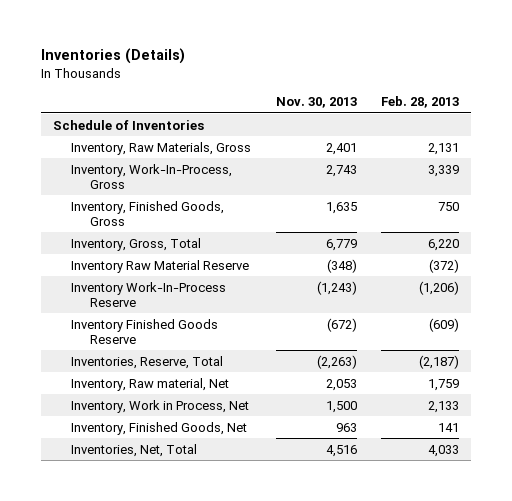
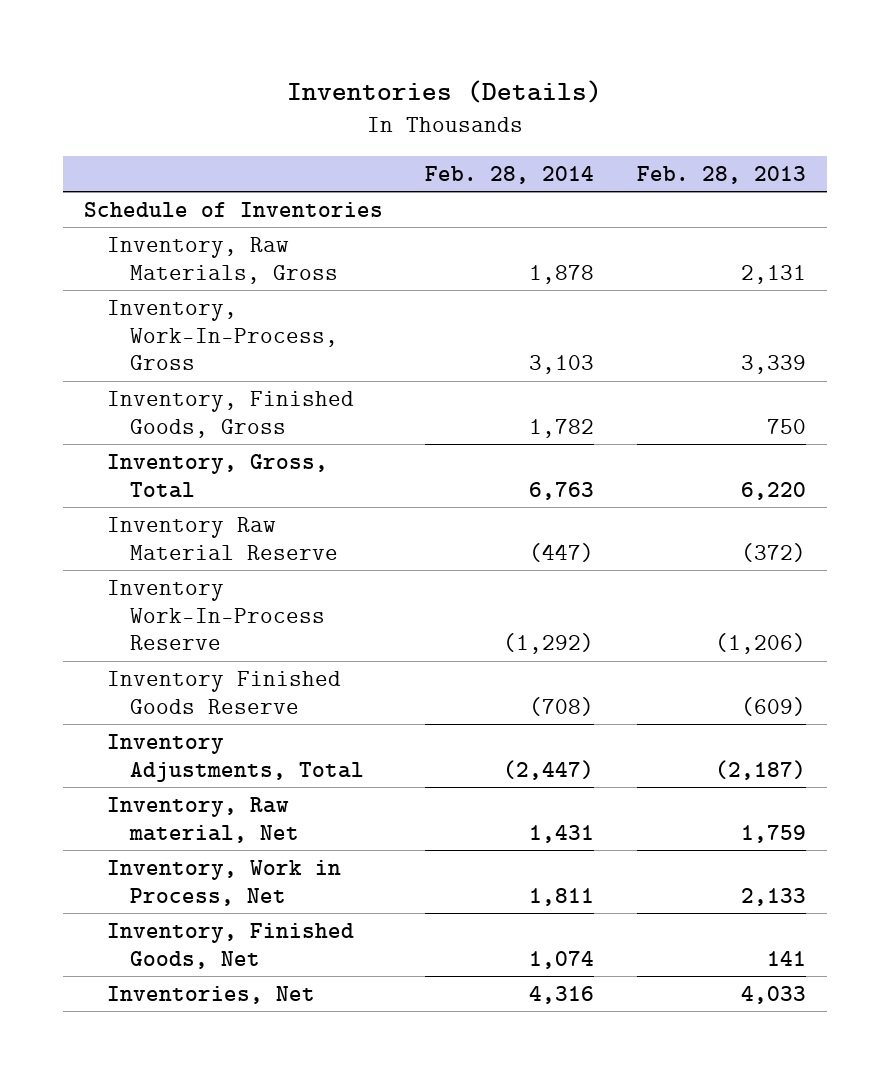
[275,97,357,109] Nov. 30, 2013 -> none
none -> [425,166,595,185] Feb. 28, 2014
[71,355,224,369] Inventories, Reserve, Total -> [106,733,364,782] Inventory Adjustments, Total
[71,443,198,457] Inventories, Net, Total -> [106,985,315,1004] Inventories, Net

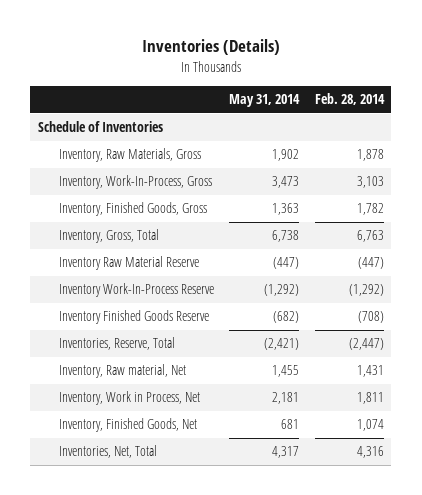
[636,166,806,185] Feb. 28, 2013 -> none
none -> [229,94,301,108] May 31, 2014
[106,733,364,782] Inventory Adjustments, Total -> [58,337,175,351] Inventories, Reserve, Total
[106,985,315,1004] Inventories, Net -> [58,445,157,459] Inventories, Net, Total

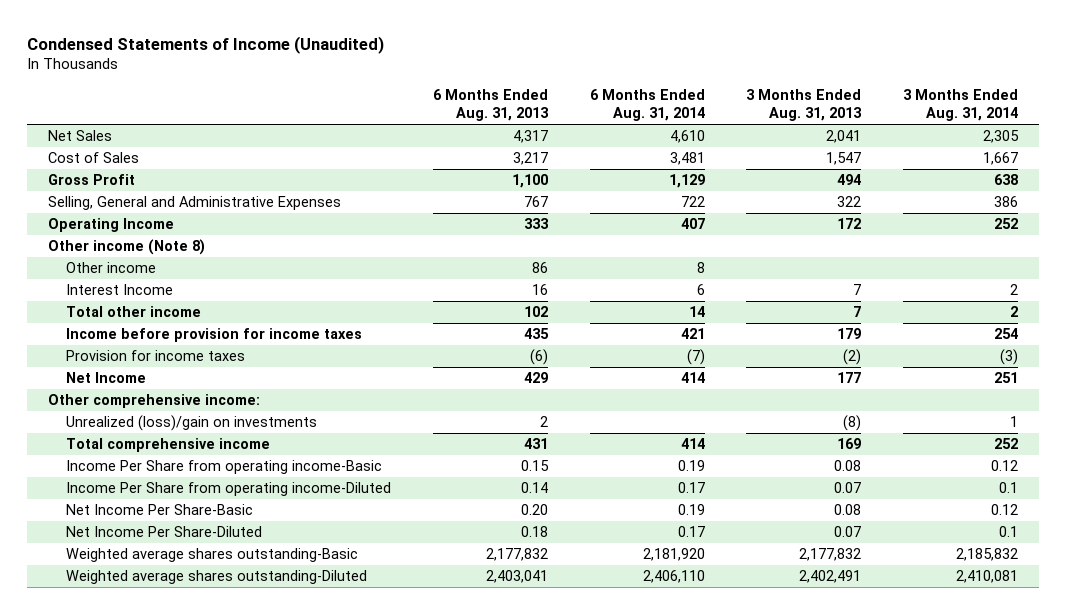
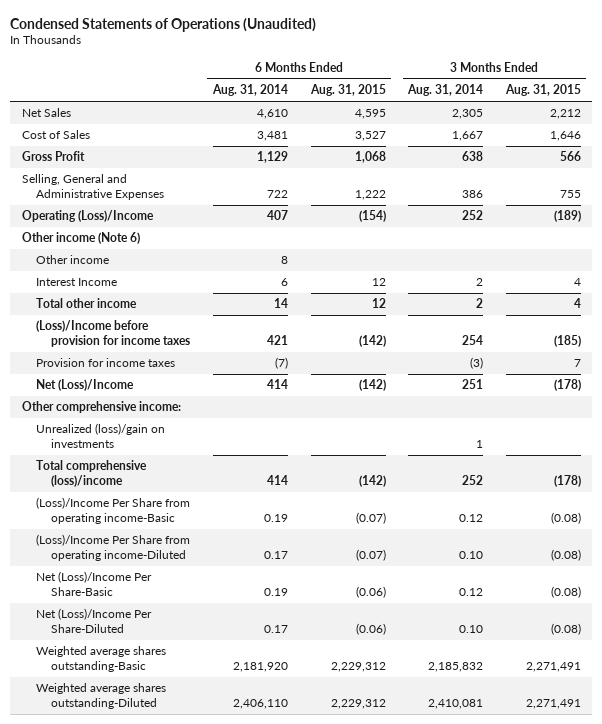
[27,35,385,54] Condensed Statements of Income (Unaudited) -> [10,17,317,32] Condensed Statements of Operations (Unaudited)
[433,89,550,122] 6 Months Ended Aug. 31, 2013 -> none
[746,89,863,122] 3 Months Ended Aug. 31, 2013 -> none
none -> [309,84,386,97] Aug. 31, 2015
none -> [504,84,581,97] Aug. 31, 2015
[48,218,175,233] Operating Income -> [21,210,154,223] Operating (Loss)/Income
[48,239,206,256] Other income (Note 8) -> [21,232,140,245] Other income (Note 6)
[66,328,363,343] Income before provision for income taxes -> [36,320,190,348] (Loss)/Income before provision for income taxes
[66,372,147,384] Net Income -> [36,379,135,392] Net (Loss)/Income
[66,438,271,453] Total comprehensive income -> [36,460,148,488] Total comprehensive (loss)/income
[66,460,383,475] Income Per Share from operating income-Basic -> [36,497,191,525] (Loss)/Income Per Share from operating income-Basic
[66,482,392,497] Income Per Share from operating income-Diluted -> [36,534,191,562] (Loss)/Income Per Share from operating income-Diluted
[999,482,1019,494] 0.1 -> [459,551,484,560] 0.10
[66,504,254,516] Net Income Per Share-Basic -> [36,571,153,597] Net (Loss)/Income Per Share-Basic
[66,526,263,538] Net Income Per Share-Diluted -> [36,608,153,634] Net (Loss)/Income Per Share-Diluted
[999,526,1019,538] 0.1 -> [459,625,484,634] 0.10

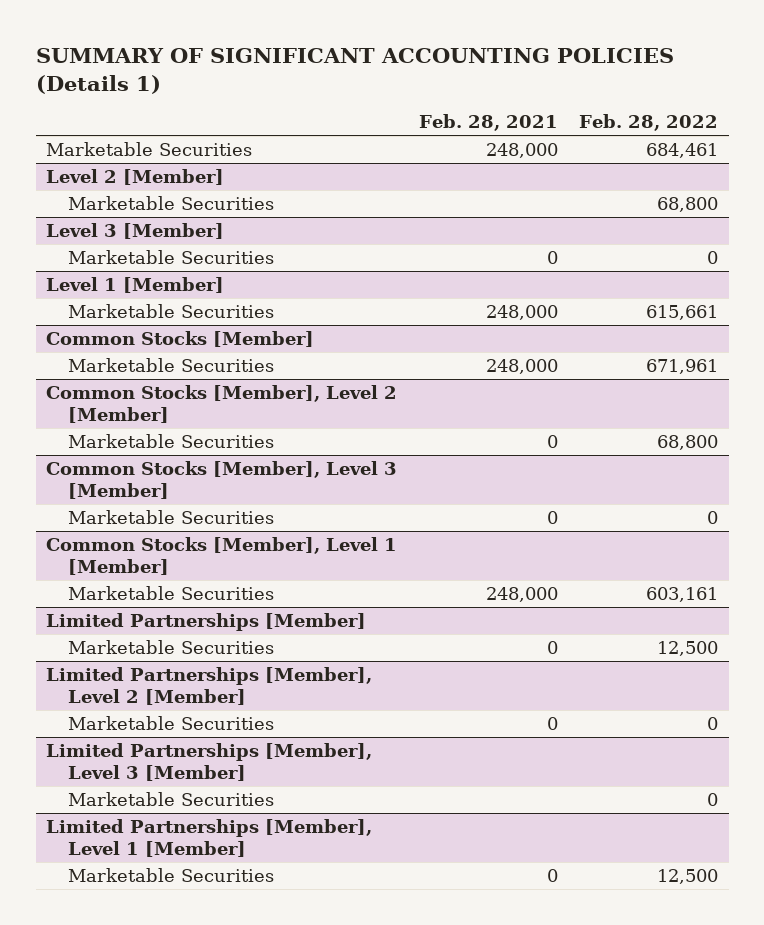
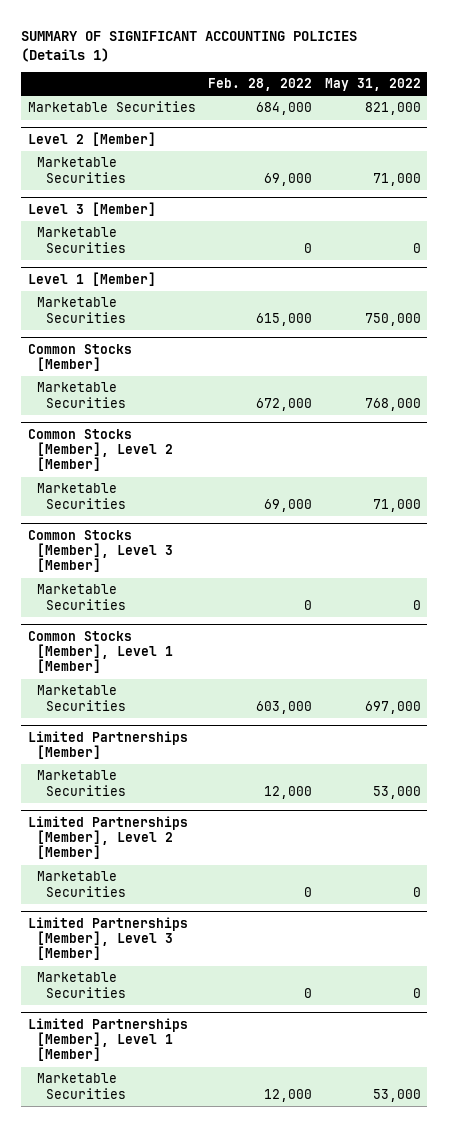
[418,114,558,132] Feb. 28, 2021 -> none
none -> [325,78,422,92] May 31, 2022
[645,142,718,158] 684,461 -> [256,102,313,116] 684,000
[656,196,718,212] 68,800 -> [264,172,313,186] 69,000
[645,304,718,320] 615,661 -> [256,312,313,326] 615,000
[645,358,718,374] 671,961 -> [256,397,313,411] 672,000
[656,434,718,450] 68,800 -> [264,498,313,512] 69,000
[645,586,718,602] 603,161 -> [256,700,313,714] 603,000
[656,640,718,656] 12,500 -> [264,785,313,799] 12,000
[656,868,718,884] 12,500 -> [264,1088,313,1102] 12,000

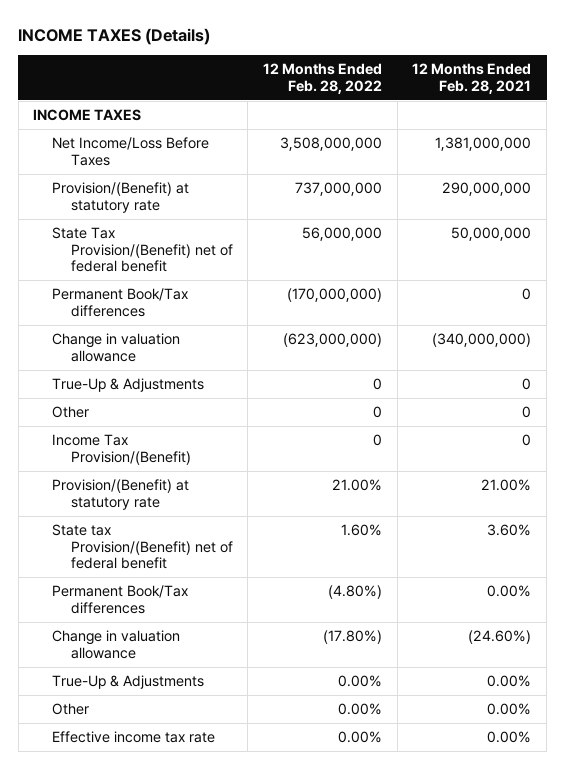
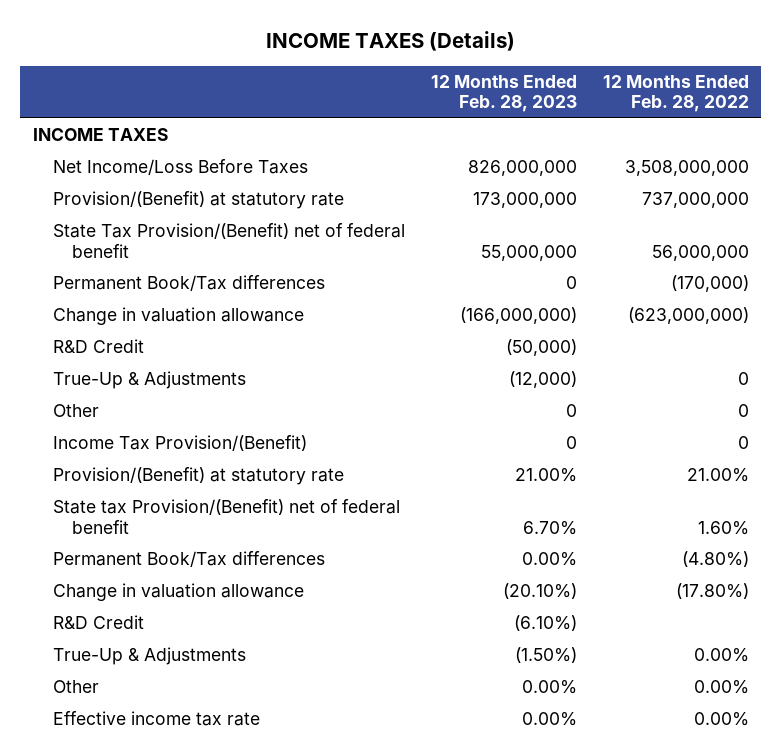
[412,63,532,94] 12 Months Ended Feb. 28, 2021 -> none
none -> [430,74,577,113] 12 Months Ended Feb. 28, 2023
[287,288,383,303] (170,000,000) -> [670,275,749,293] (170,000)
none -> [52,339,144,354] R&D Credit
none -> [52,615,144,630] R&D Credit

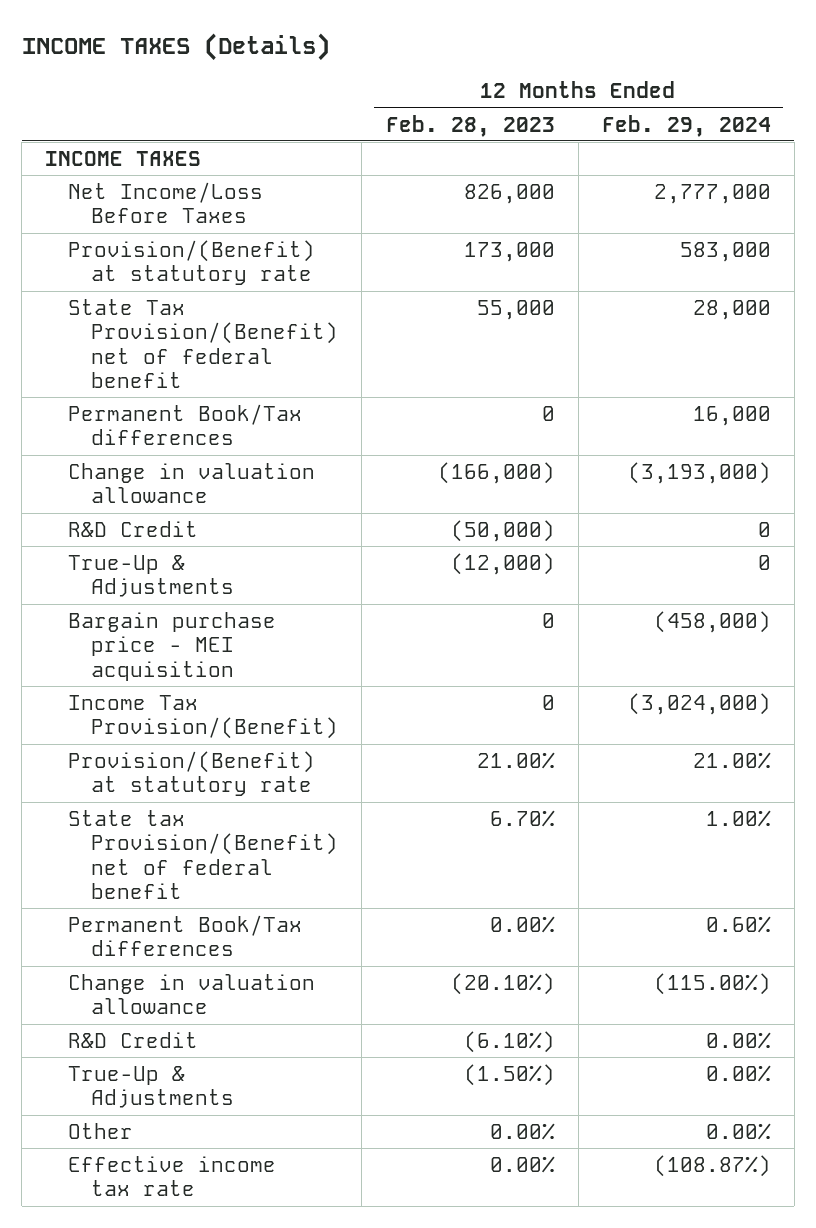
[602,74,749,113] 12 Months Ended Feb. 28, 2022 -> none
none -> [601,114,771,137] Feb. 29, 2024
[467,160,577,177] 826,000,000 -> [463,183,555,204] 826,000
[472,192,577,209] 173,000,000 -> [463,241,555,262] 173,000
[480,244,577,261] 55,000,000 -> [476,299,555,320] 55,000
[459,307,577,325] (166,000,000) -> [437,461,555,484] (166,000)
[52,404,99,418] Other -> none
none -> [68,611,277,681] Bargain purchase price - MEI acquisition

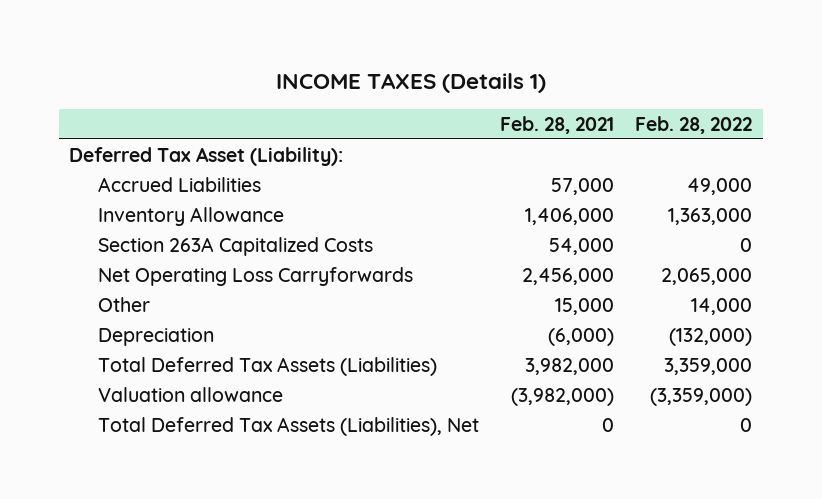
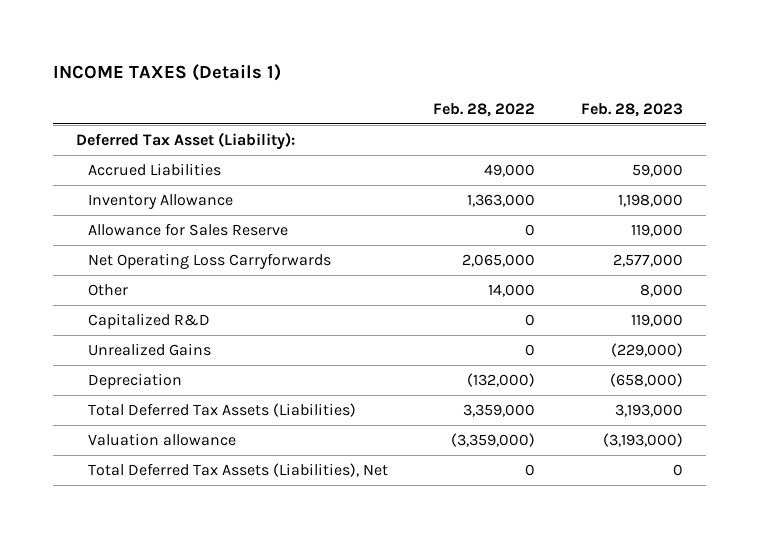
[500,115,615,134] Feb. 28, 2021 -> none
none -> [580,102,683,117] Feb. 28, 2023
[98,237,374,257] Section 263A Capitalized Costs -> none
none -> [87,222,288,236] Allowance for Sales Reserve
none -> [87,312,210,329] Capitalized R&D
none -> [87,342,211,356] Unrealized Gains

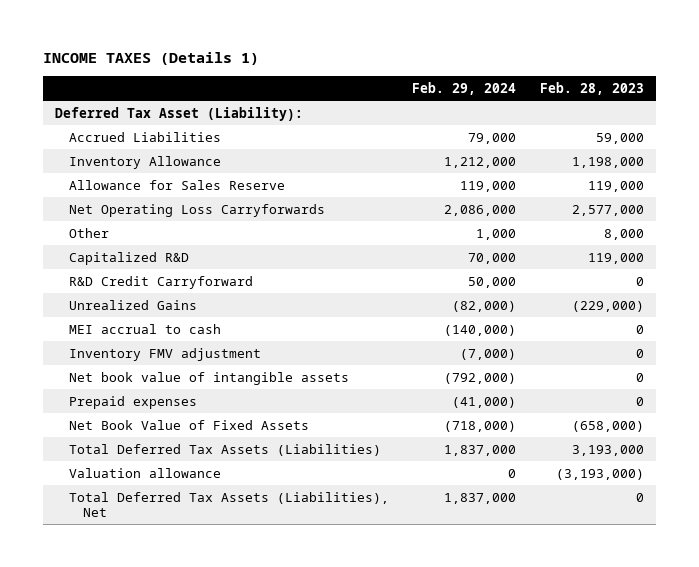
[433,102,536,117] Feb. 28, 2022 -> none
none -> [412,82,517,96] Feb. 29, 2024
none -> [68,275,253,289] R&D Credit Carryforward
none -> [68,323,221,334] MEI accrual to cash
none -> [68,347,261,361] Inventory FMV adjustment
none -> [68,371,349,385] Net book value of intangible assets
none -> [68,395,197,409] Prepaid expenses
[87,372,182,389] Depreciation -> [68,419,309,430] Net Book Value of Fixed Assets

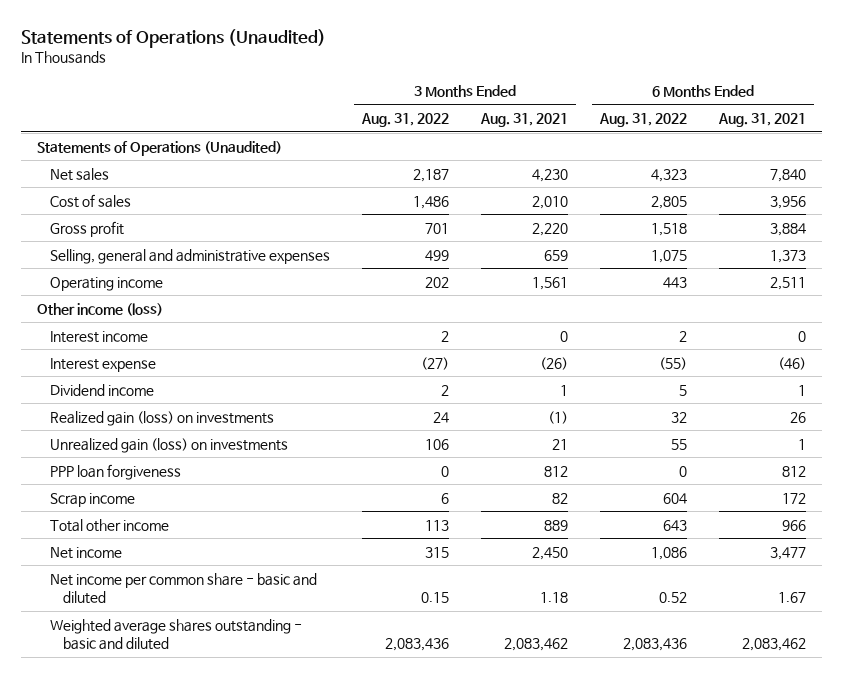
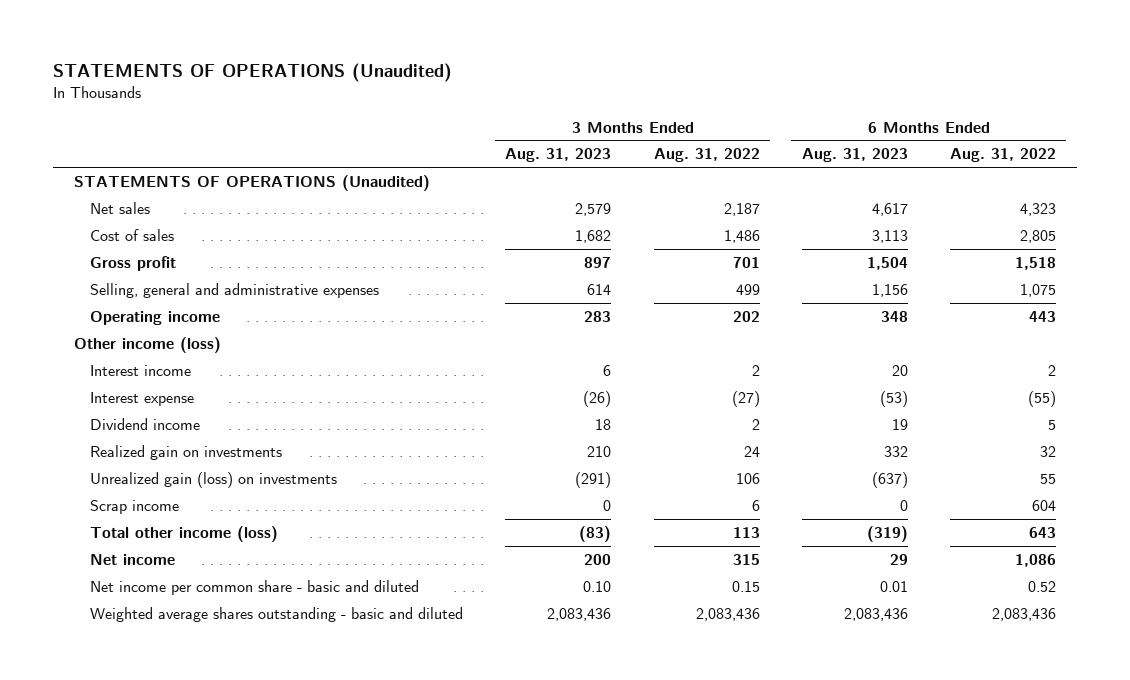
[21,29,327,49] Statements of Operations (Unaudited) -> [53,63,453,83] STATEMENTS OF OPERATIONS (Unaudited)
[480,113,569,128] Aug. 31, 2021 -> none
[718,113,807,128] Aug. 31, 2021 -> none
none -> [505,148,612,163] Aug. 31, 2023
none -> [801,148,908,163] Aug. 31, 2023
[37,140,283,156] Statements of Operations (Unaudited) -> [74,174,431,191] STATEMENTS OF OPERATIONS (Unaudited)
[50,410,275,426] Realized gain (loss) on investments -> [90,444,283,460] Realized gain on investments
[50,463,182,480] PPP loan forgiveness -> none
[50,518,170,532] Total other income -> [90,525,279,542] Total other income (loss)

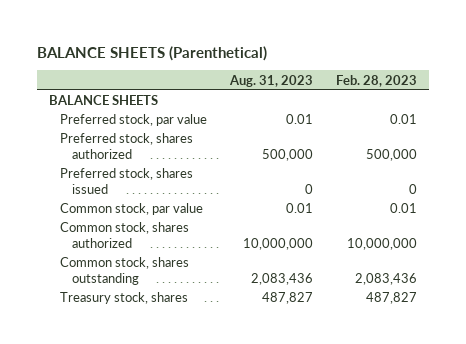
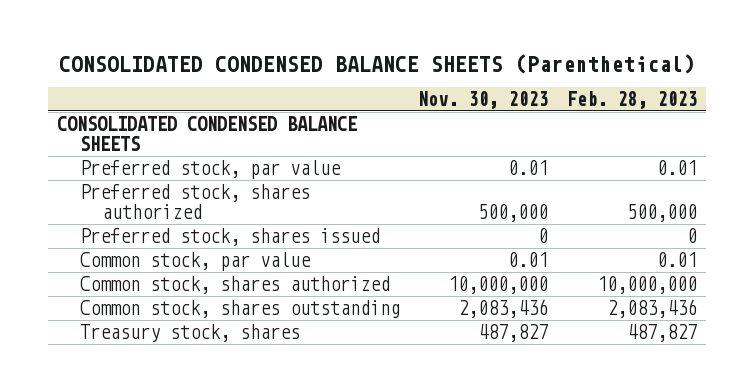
[37,45,268,61] BALANCE SHEETS (Parenthetical) -> [59,53,696,74] CONSOLIDATED CONDENSED BALANCE SHEETS (Parenthetical)
[229,74,314,87] Aug. 31, 2023 -> none
none -> [418,91,549,110] Nov. 30, 2023
[48,95,158,106] BALANCE SHEETS -> [57,116,358,151] CONSOLIDATED CONDENSED BALANCE SHEETS

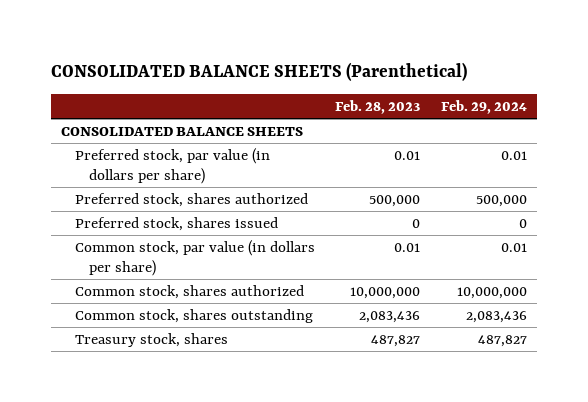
[59,53,696,74] CONSOLIDATED CONDENSED BALANCE SHEETS (Parenthetical) -> [51,62,468,82] CONSOLIDATED BALANCE SHEETS (Parenthetical)
[418,91,549,110] Nov. 30, 2023 -> none
none -> [440,100,527,115] Feb. 29, 2024
[57,116,358,151] CONSOLIDATED CONDENSED BALANCE SHEETS -> [61,126,304,136] CONSOLIDATED BALANCE SHEETS
[79,160,341,180] Preferred stock, par value -> [75,147,271,184] Preferred stock, par value (in dollars per share)
[79,252,311,272] Common stock, par value -> [75,239,316,276] Common stock, par value (in dollars per share)

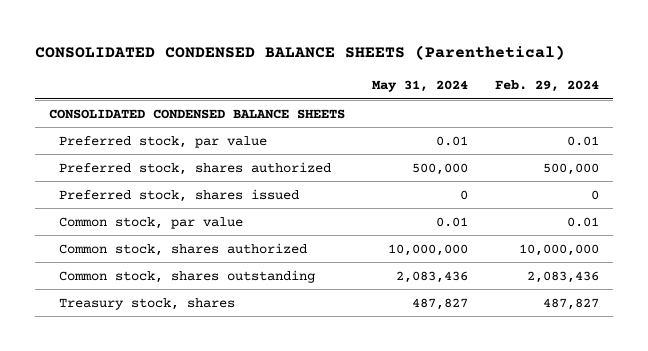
[51,62,468,82] CONSOLIDATED BALANCE SHEETS (Parenthetical) -> [35,45,566,61] CONSOLIDATED CONDENSED BALANCE SHEETS (Parenthetical)
[335,100,421,115] Feb. 28, 2023 -> none
none -> [372,80,469,93] May 31, 2024
[61,126,304,136] CONSOLIDATED BALANCE SHEETS -> [48,108,345,119] CONSOLIDATED CONDENSED BALANCE SHEETS
[75,147,271,184] Preferred stock, par value (in dollars per share) -> [58,135,267,148] Preferred stock, par value
[75,239,316,276] Common stock, par value (in dollars per share) -> [58,216,243,229] Common stock, par value

